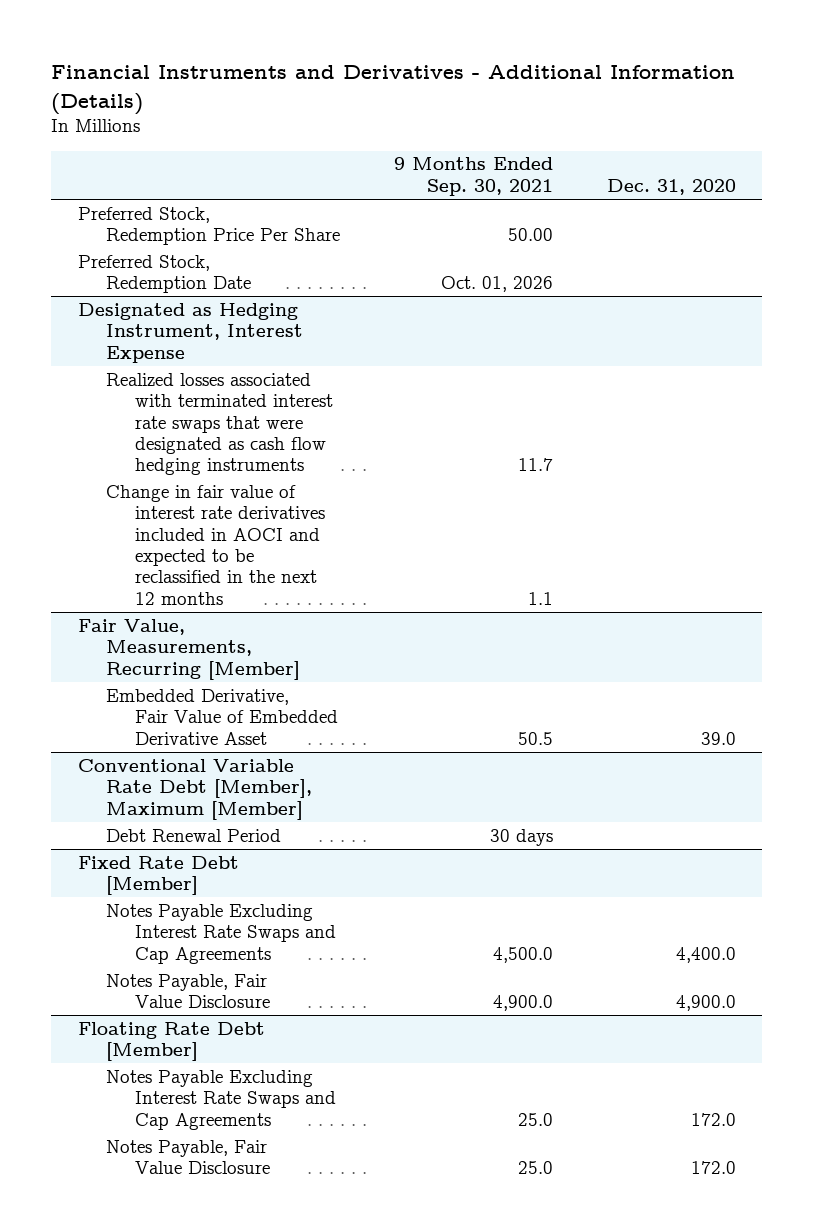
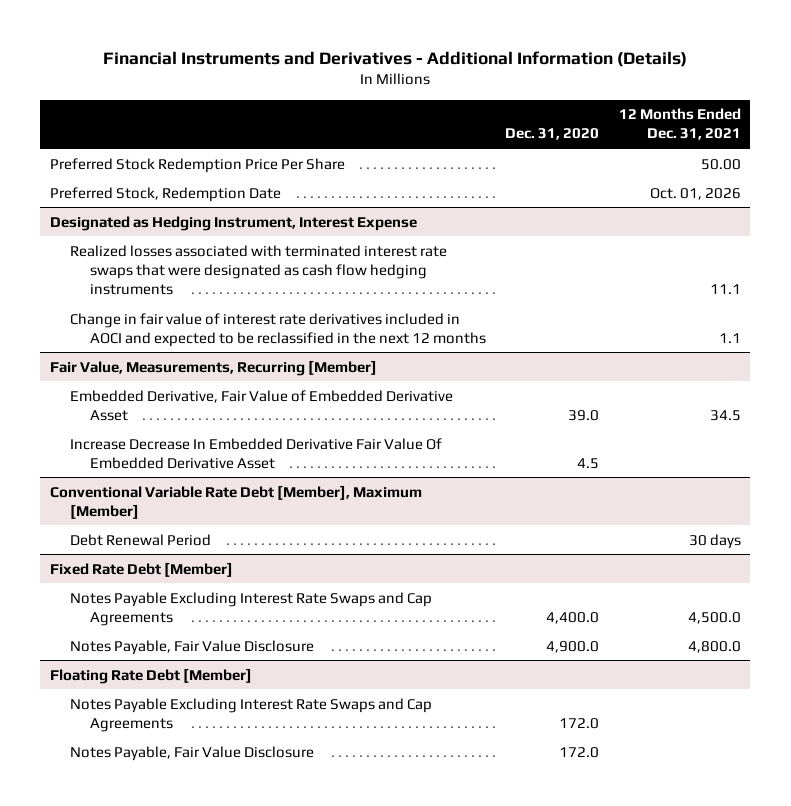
[393,157,553,196] 9 Months Ended Sep. 30, 2021 -> none
none -> [618,108,741,141] 12 Months Ended Dec. 31, 2021
[77,206,341,246] Preferred Stock, Redemption Price Per Share -> [49,157,345,173] Preferred Stock Redemption Price Per Share
none -> [70,437,443,469] Increase Decrease In Embedded Derivative Fair Value Of Embedded Derivative Asset

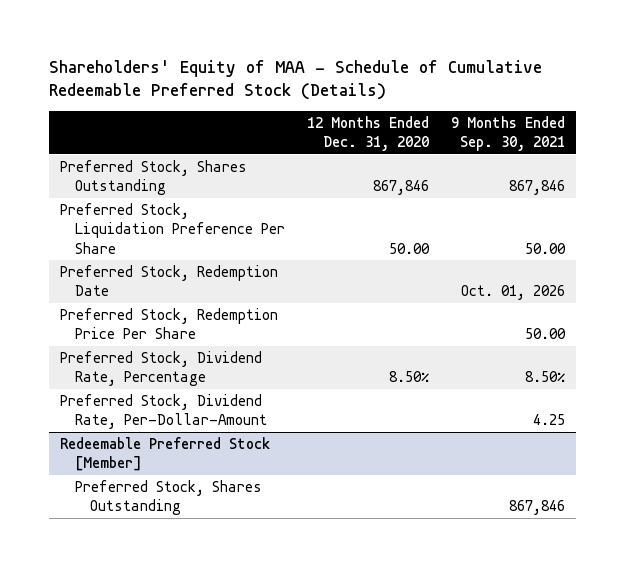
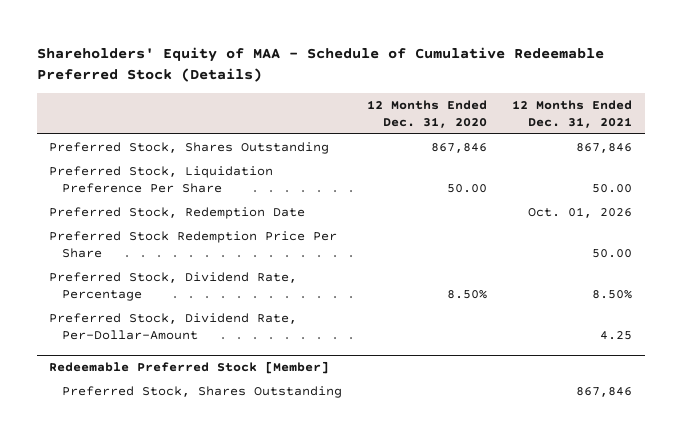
[450,115,565,152] 9 Months Ended Sep. 30, 2021 -> none
none -> [512,99,633,128] 12 Months Ended Dec. 31, 2021
[60,307,279,340] Preferred Stock, Redemption Price Per Share -> [49,231,338,258] Preferred Stock Redemption Price Per Share

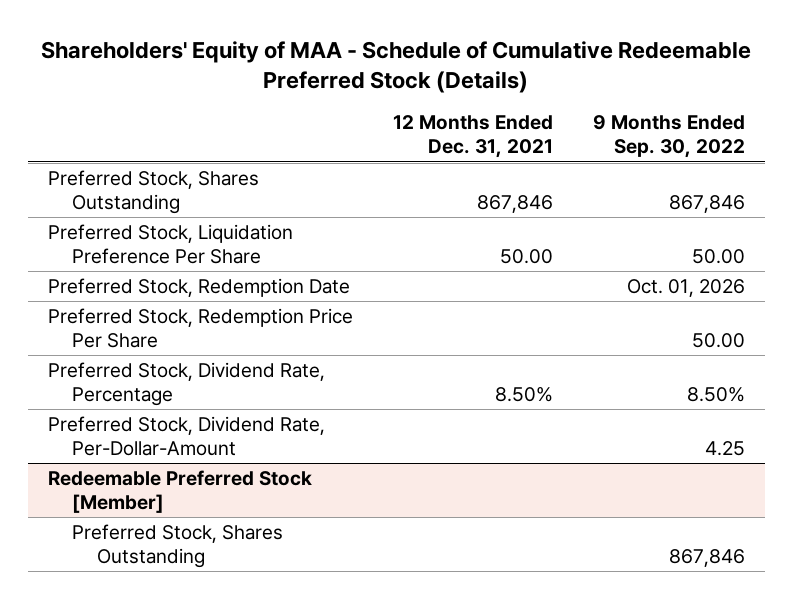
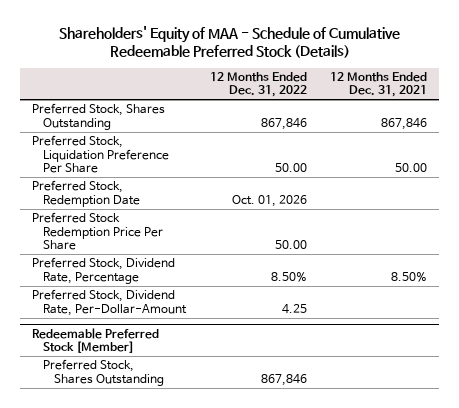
[592,115,745,159] 9 Months Ended Sep. 30, 2022 -> none
none -> [209,71,307,98] 12 Months Ended Dec. 31, 2022
[47,308,353,349] Preferred Stock, Redemption Price Per Share -> [32,212,163,251] Preferred Stock Redemption Price Per Share

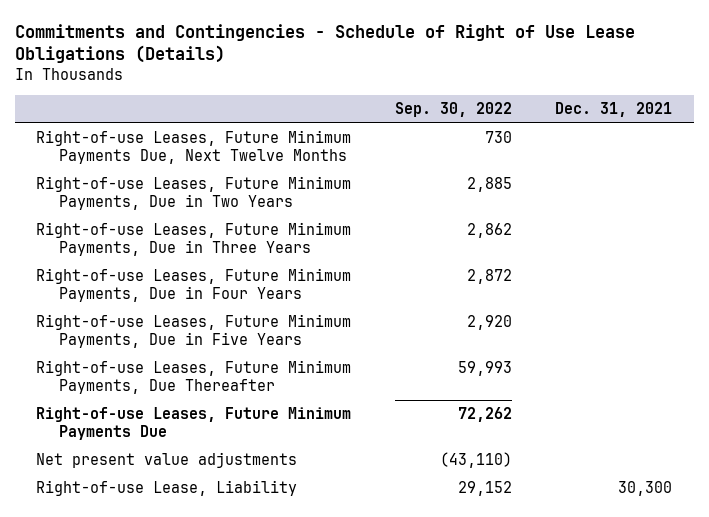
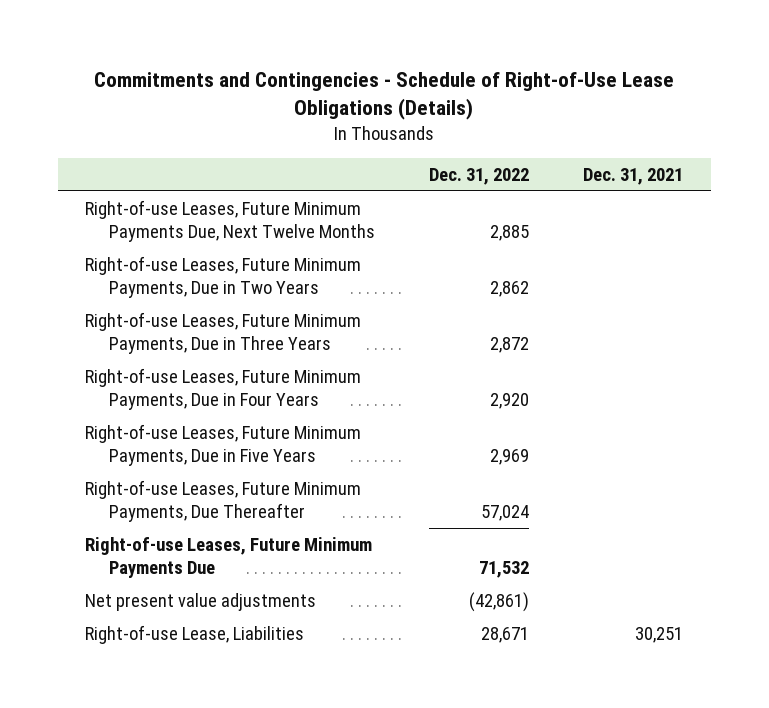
[14,23,635,64] Commitments and Contingencies - Schedule of Right of Use Lease Obligations (Details) -> [94,71,675,120] Commitments and Contingencies - Schedule of Right-of-Use Lease Obligations (Details)
[394,102,512,118] Sep. 30, 2022 -> none
none -> [429,168,530,186] Dec. 31, 2022
[36,480,298,497] Right-of-use Lease, Liability -> [85,624,305,644] Right-of-use Lease, Liabilities
[618,481,673,497] 30,300 -> [635,626,684,643] 30,251

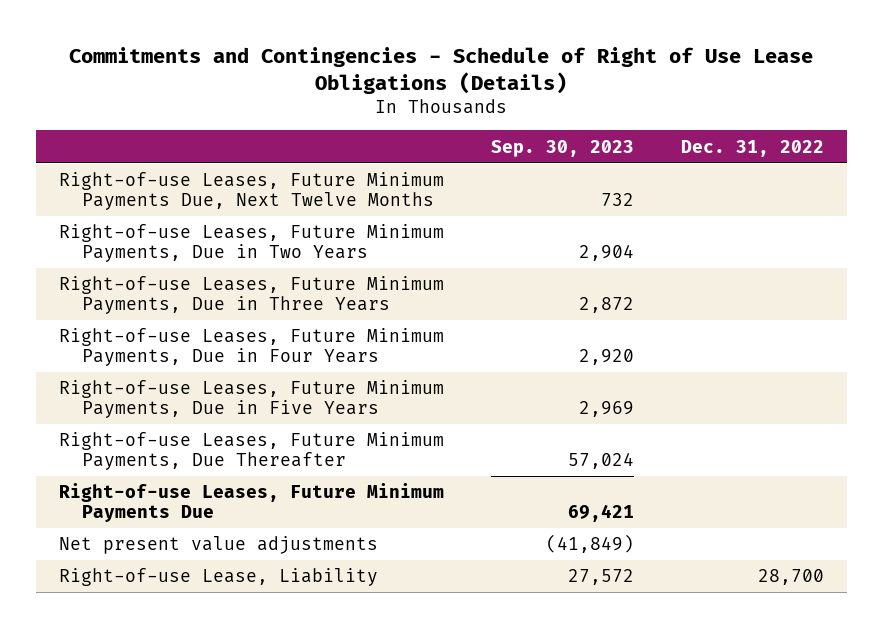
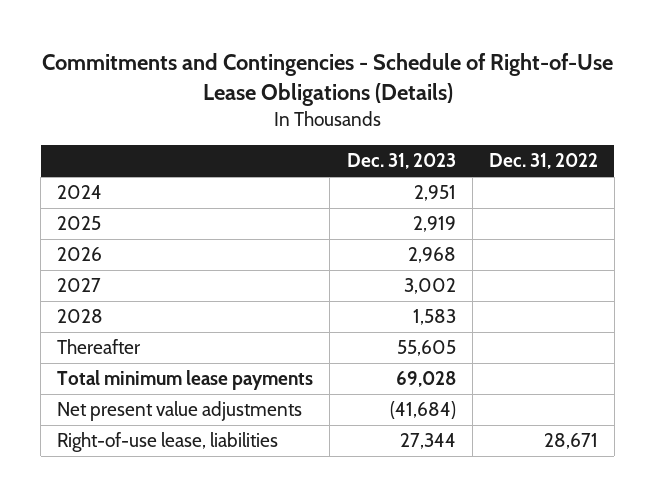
[69,46,814,94] Commitments and Contingencies - Schedule of Right of Use Lease Obligations (Details) -> [41,53,613,107] Commitments and Contingencies - Schedule of Right-of-Use Lease Obligations (Details)
[490,139,634,157] Sep. 30, 2023 -> none
none -> [346,153,456,170] Dec. 31, 2023
[59,172,445,211] Right-of-use Leases, Future Minimum Payments Due, Next Twelve Months -> [57,185,103,200] 2024
[59,224,445,263] Right-of-use Leases, Future Minimum Payments, Due in Two Years -> [57,216,102,231] 2025
[59,276,445,315] Right-of-use Leases, Future Minimum Payments, Due in Three Years -> [57,247,103,262] 2026
[59,328,445,367] Right-of-use Leases, Future Minimum Payments, Due in Four Years -> [57,278,102,293] 2027
[59,380,445,419] Right-of-use Leases, Future Minimum Payments, Due in Five Years -> [57,309,104,324] 2028
[59,432,445,471] Right-of-use Leases, Future Minimum Payments, Due Thereafter -> [57,339,142,355] Thereafter
[59,483,445,523] Right-of-use Leases, Future Minimum Payments Due -> [57,370,314,391] Total minimum lease payments
[59,568,379,587] Right-of-use Lease, Liability -> [57,432,279,453] Right-of-use lease, liabilities
[757,569,824,586] 28,700 -> [543,433,598,450] 28,671

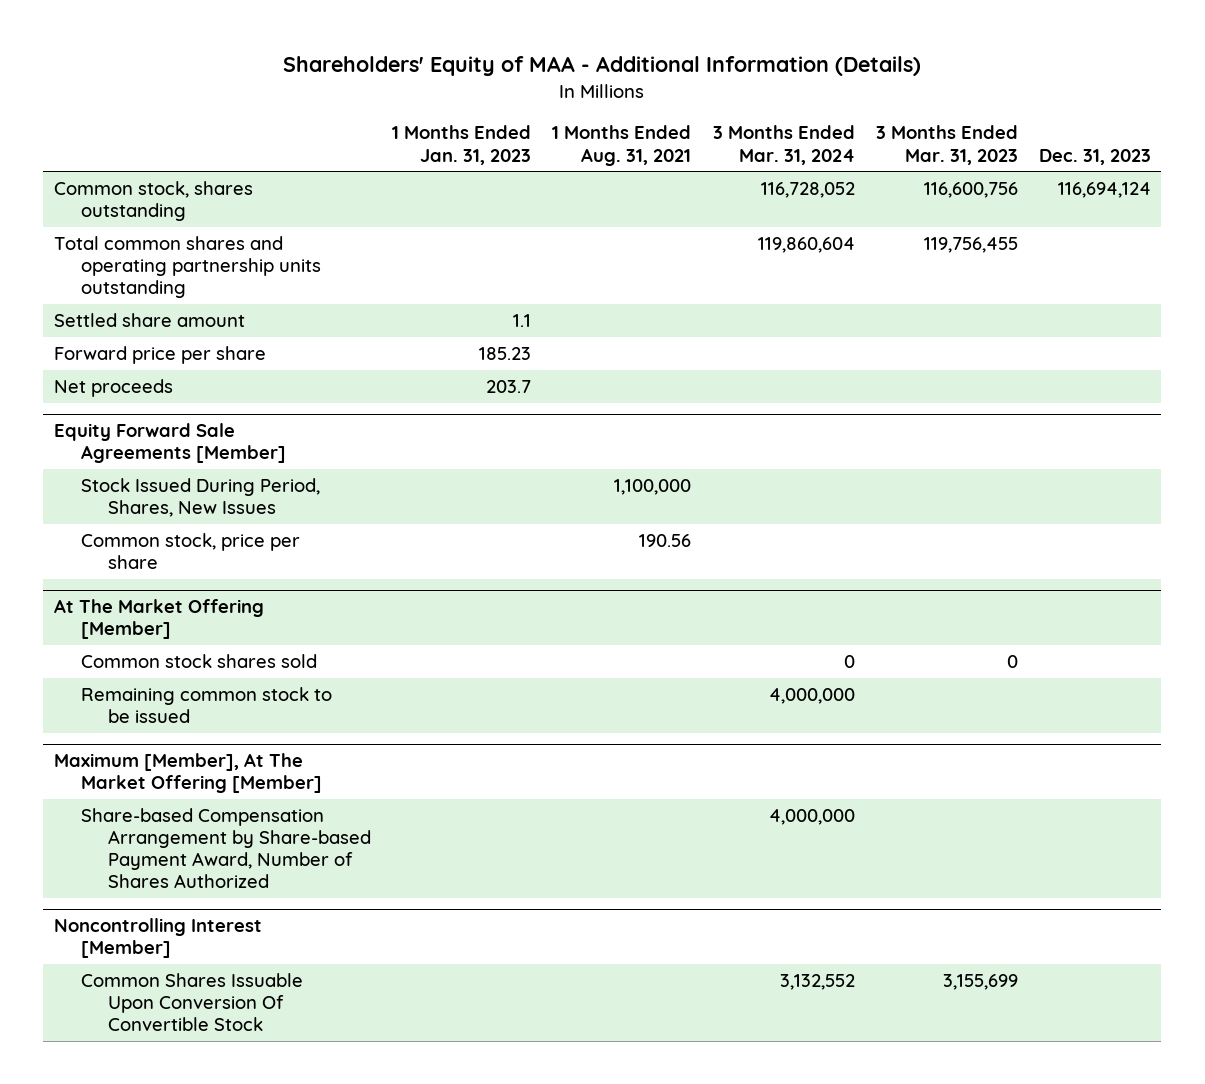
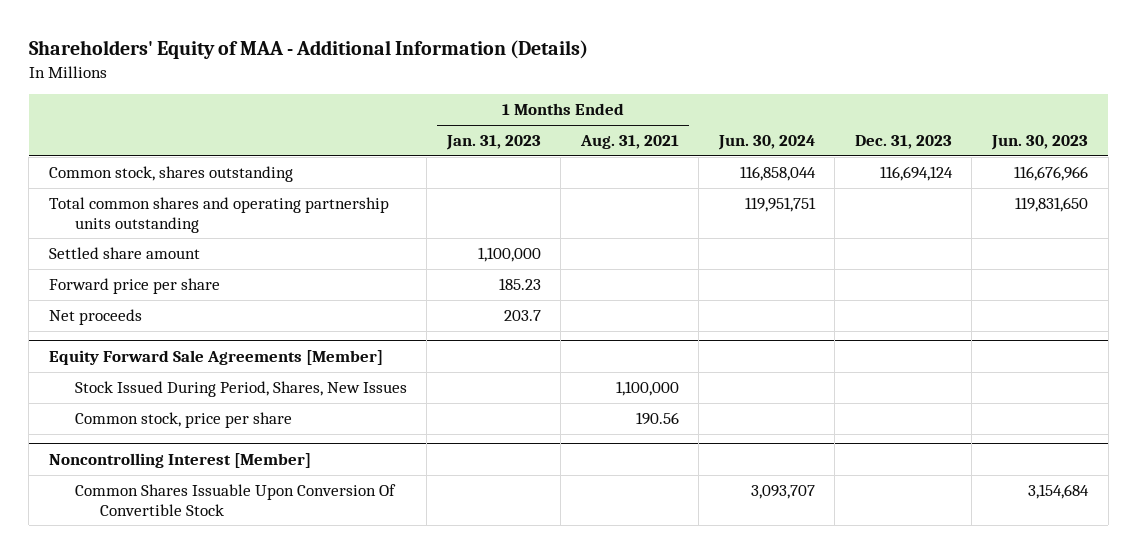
[712,125,855,165] 3 Months Ended Mar. 31, 2024 -> none
[875,125,1018,165] 3 Months Ended Mar. 31, 2023 -> none
none -> [717,135,815,151] Jun. 30, 2024
none -> [990,135,1088,151] Jun. 30, 2023
[513,313,532,327] 1.1 -> [477,247,541,263] 1,100,000
[53,599,264,640] At The Market Offering [Member] -> none
[81,653,318,668] Common stock shares sold -> none
[81,686,333,724] Remaining common stock to be issued -> none
[53,753,323,794] Maximum [Member], At The Market Offering [Member] -> none
[81,807,372,889] Share-based Compensation Arrangement by Share-based Payment Award, Number of Shares Authorized -> none

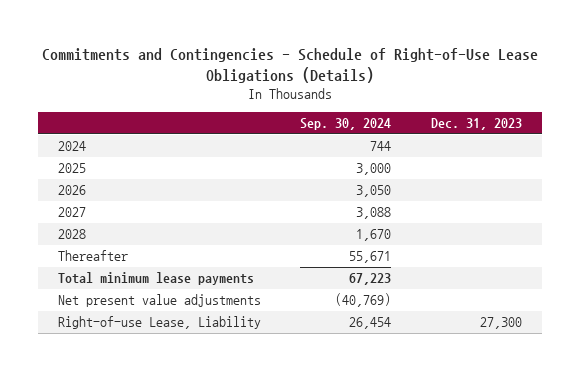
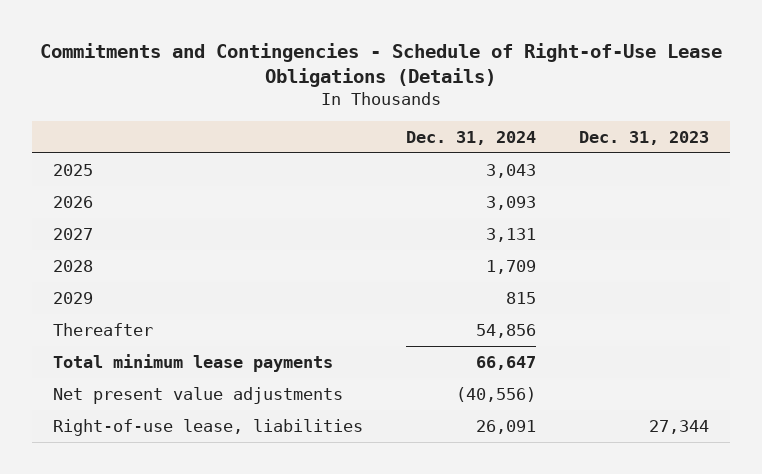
[300,118,392,131] Sep. 30, 2024 -> none
none -> [405,131,536,146] Dec. 31, 2024
[57,141,86,152] 2024 -> none
none -> [53,291,94,304] 2029
[57,316,261,330] Right-of-use Lease, Liability -> [53,418,364,436] Right-of-use lease, liabilities
[480,317,523,330] 27,300 -> [648,419,709,434] 27,344

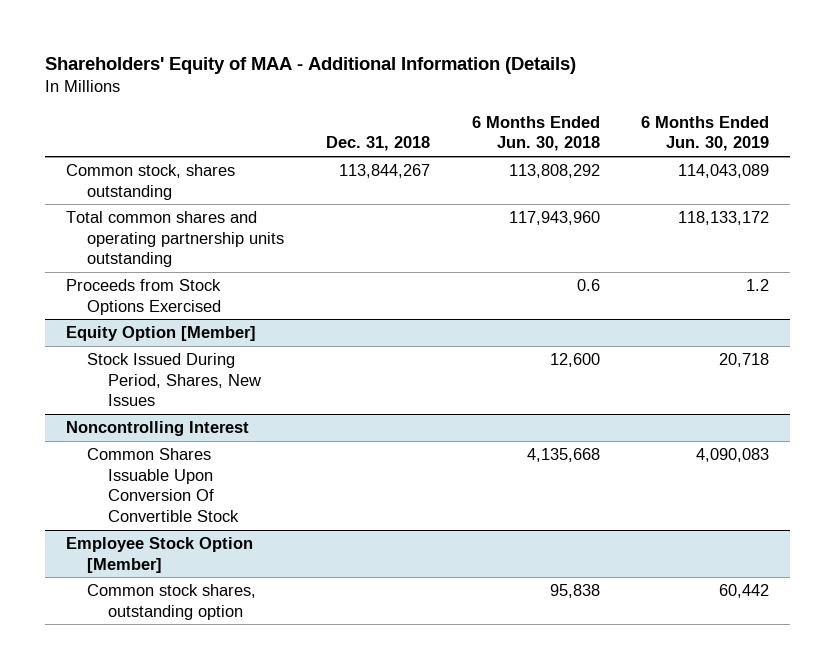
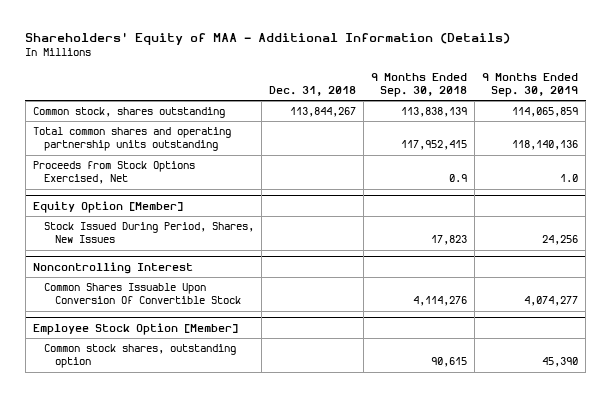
[471,115,600,152] 6 Months Ended Jun. 30, 2018 -> none
[641,115,770,152] 6 Months Ended Jun. 30, 2019 -> none
none -> [371,72,468,98] 9 Months Ended Sep. 30, 2018
none -> [482,72,579,98] 9 Months Ended Sep. 30, 2019
[66,278,222,315] Proceeds from Stock Options Exercised -> [32,161,195,185] Proceeds from Stock Options Exercised, Net

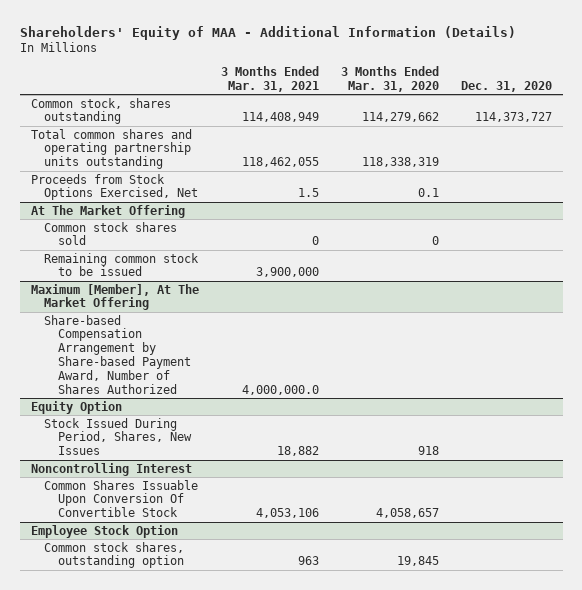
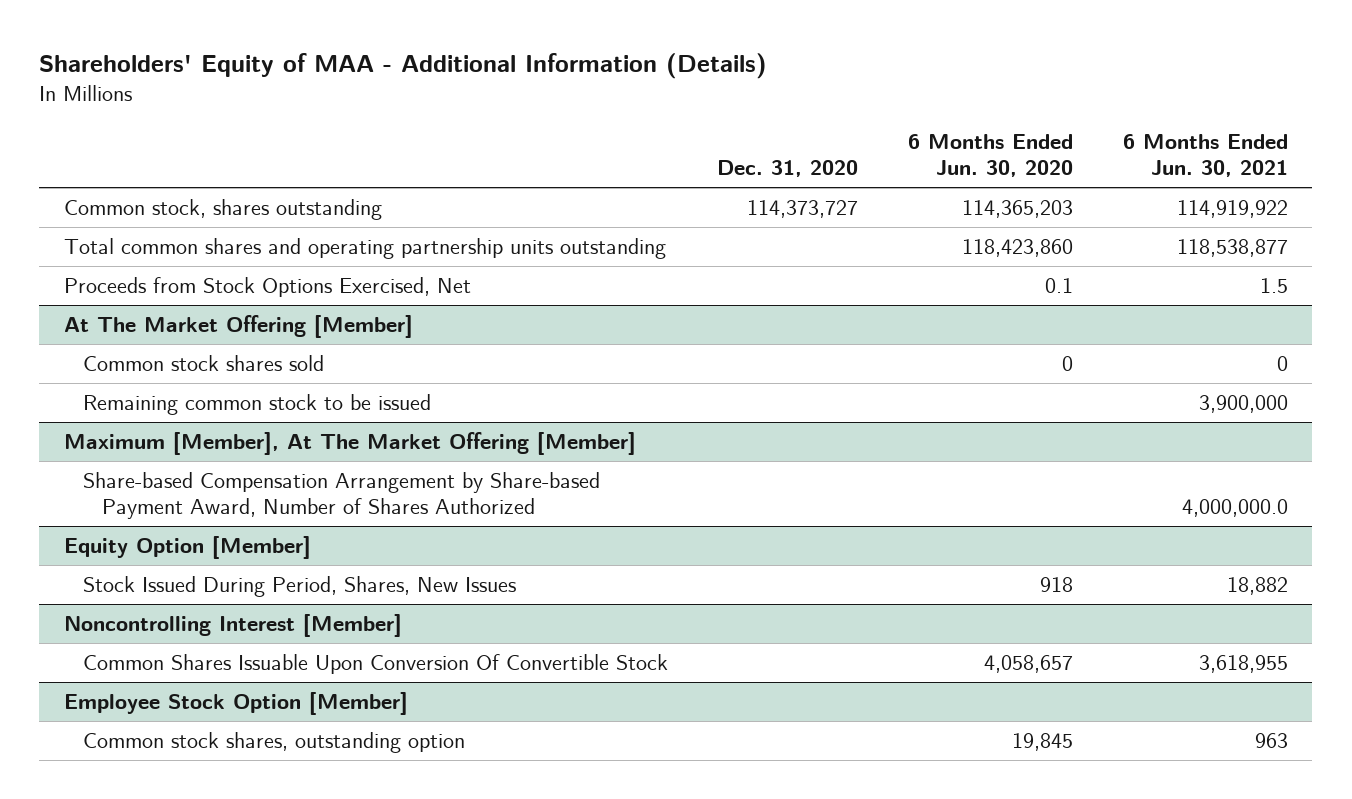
[220,66,319,93] 3 Months Ended Mar. 31, 2021 -> none
[340,66,439,93] 3 Months Ended Mar. 31, 2020 -> none
none -> [908,134,1074,178] 6 Months Ended Jun. 30, 2020
none -> [1122,134,1288,178] 6 Months Ended Jun. 30, 2021
[30,204,185,218] At The Market Offering -> [64,315,414,339] At The Market Offering [Member]
[30,283,199,311] Maximum [Member], At The Market Offering -> [64,432,637,456] Maximum [Member], At The Market Offering [Member]
[30,400,122,414] Equity Option -> [64,536,312,560] Equity Option [Member]
[30,462,192,476] Noncontrolling Interest -> [64,614,403,638] Noncontrolling Interest [Member]
[30,524,178,538] Employee Stock Option -> [64,692,409,716] Employee Stock Option [Member]

